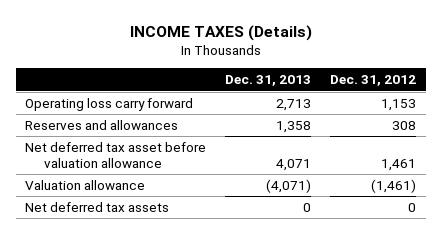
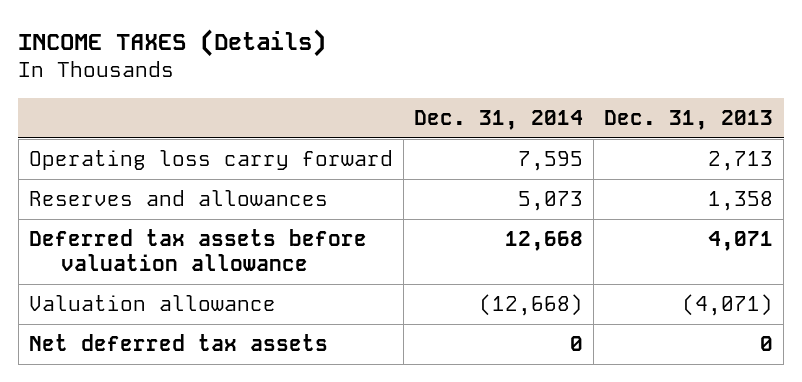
[330,75,417,87] Dec. 31, 2012 -> none
none -> [414,109,584,130] Dec. 31, 2014
[25,141,207,168] Net deferred tax asset before valuation allowance -> [28,229,367,272] Deferred tax assets before valuation allowance

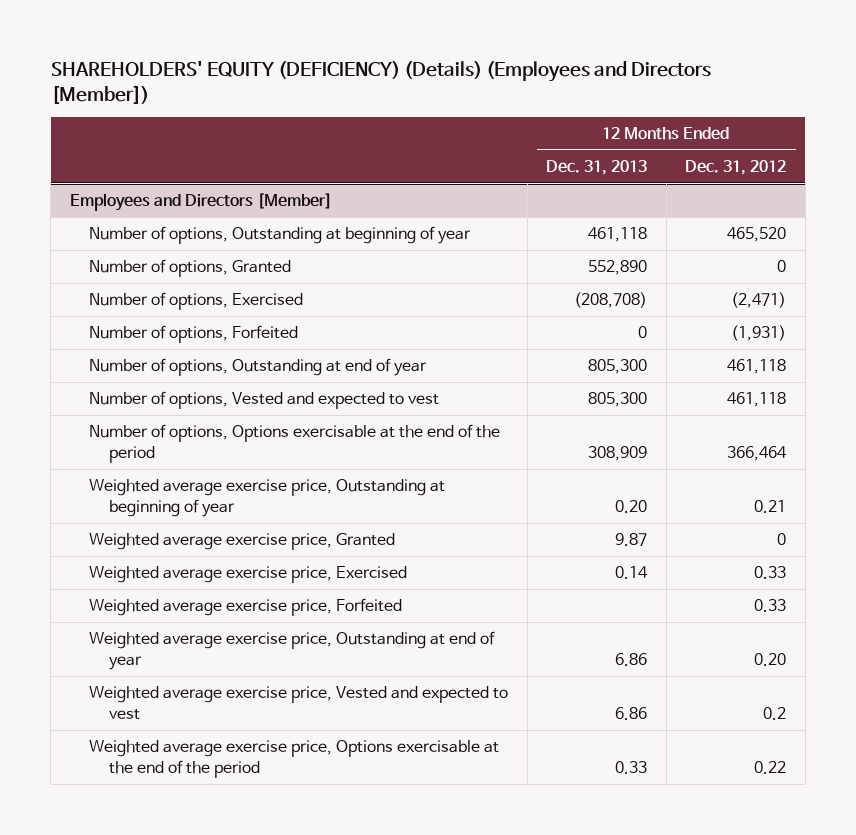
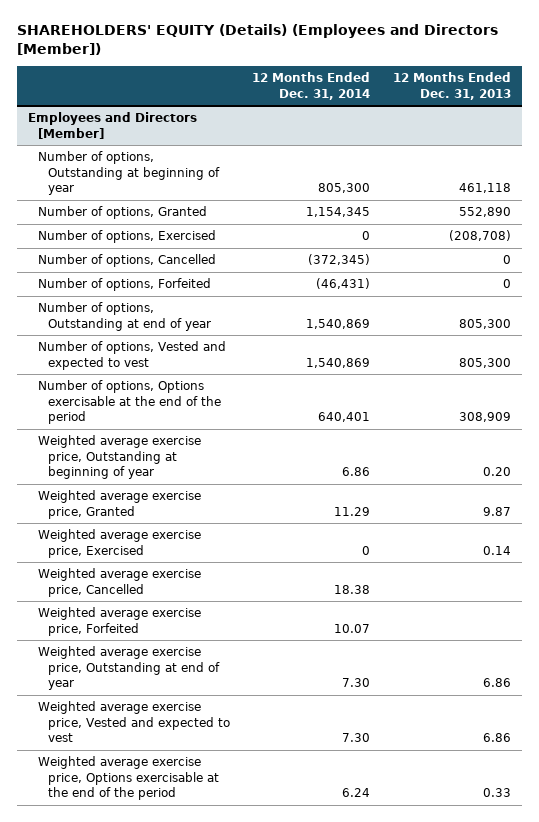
[50,60,711,104] SHAREHOLDERS' EQUITY (DEFICIENCY) (Details) (Employees and Directors [Member]) -> [16,24,498,56] SHAREHOLDERS' EQUITY (Details) (Employees and Directors [Member])
[685,160,787,176] Dec. 31, 2012 -> none
none -> [252,72,371,100] 12 Months Ended Dec. 31, 2014
none -> [38,254,217,268] Number of options, Cancelled
none -> [38,568,202,597] Weighted average exercise price, Cancelled

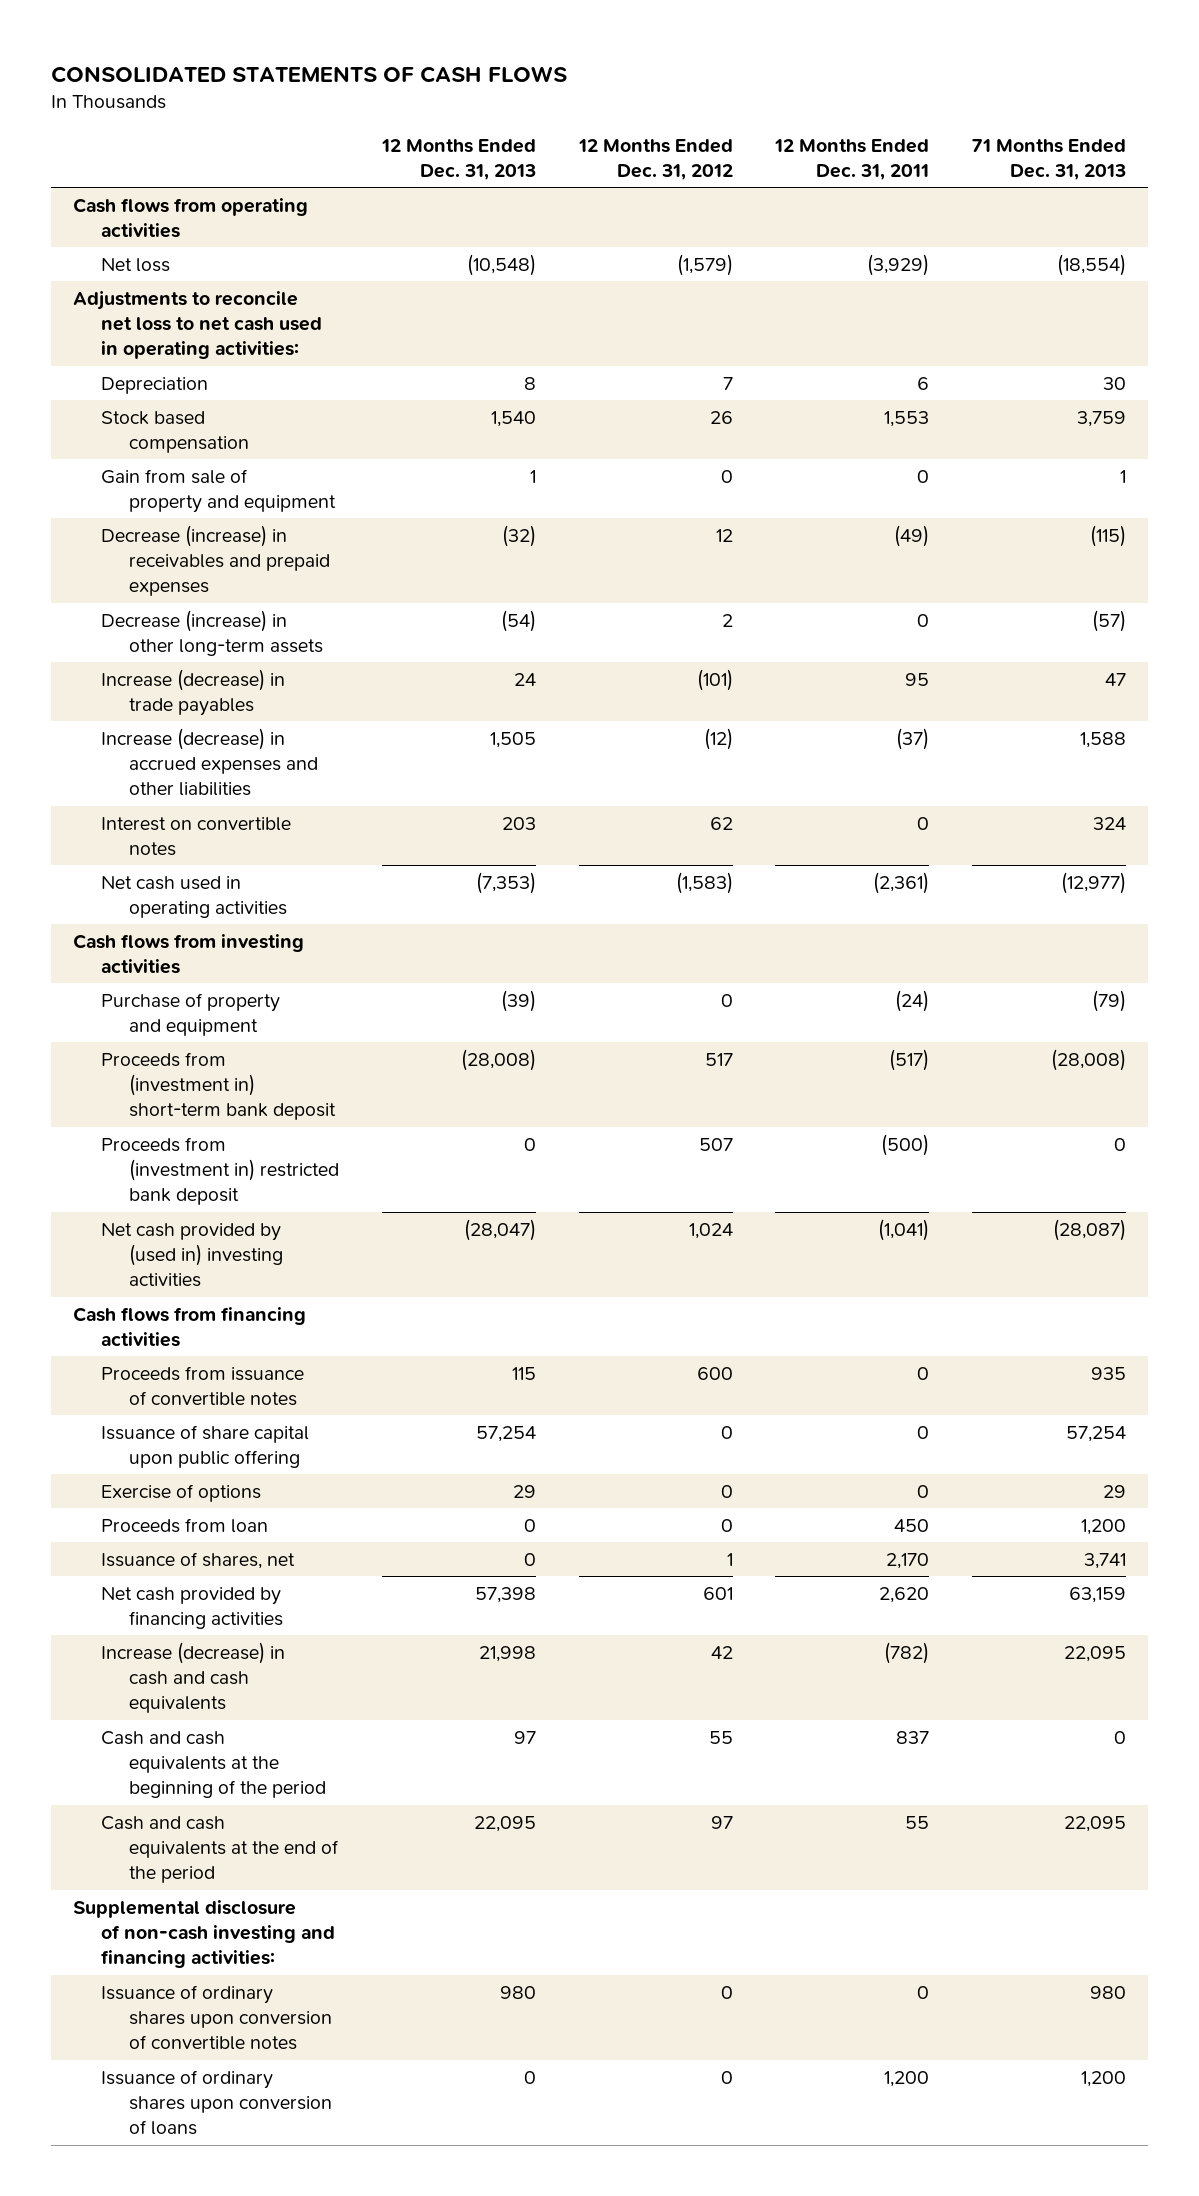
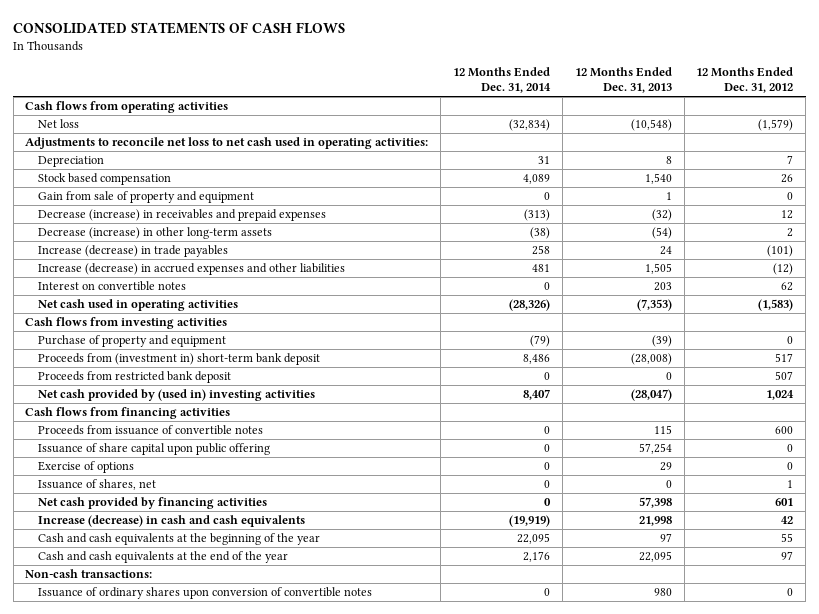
[774,138,930,180] 12 Months Ended Dec. 31, 2011 -> none
[972,138,1127,180] 71 Months Ended Dec. 31, 2013 -> none
none -> [453,66,552,94] 12 Months Ended Dec. 31, 2014
[100,1136,340,1206] Proceeds from (investment in) restricted bank deposit -> [37,371,231,384] Proceeds from restricted bank deposit
[100,1517,268,1533] Proceeds from loan -> none
[100,1730,327,1799] Cash and cash equivalents at the beginning of the period -> [37,533,320,546] Cash and cash equivalents at the beginning of the year
[100,1815,340,1884] Cash and cash equivalents at the end of the period -> [37,551,288,564] Cash and cash equivalents at the end of the year
[72,1899,335,1969] Supplemental disclosure of non-cash investing and financing activities: -> [25,569,153,579] Non-cash transactions:
[100,2069,333,2136] Issuance of ordinary shares upon conversion of loans -> none

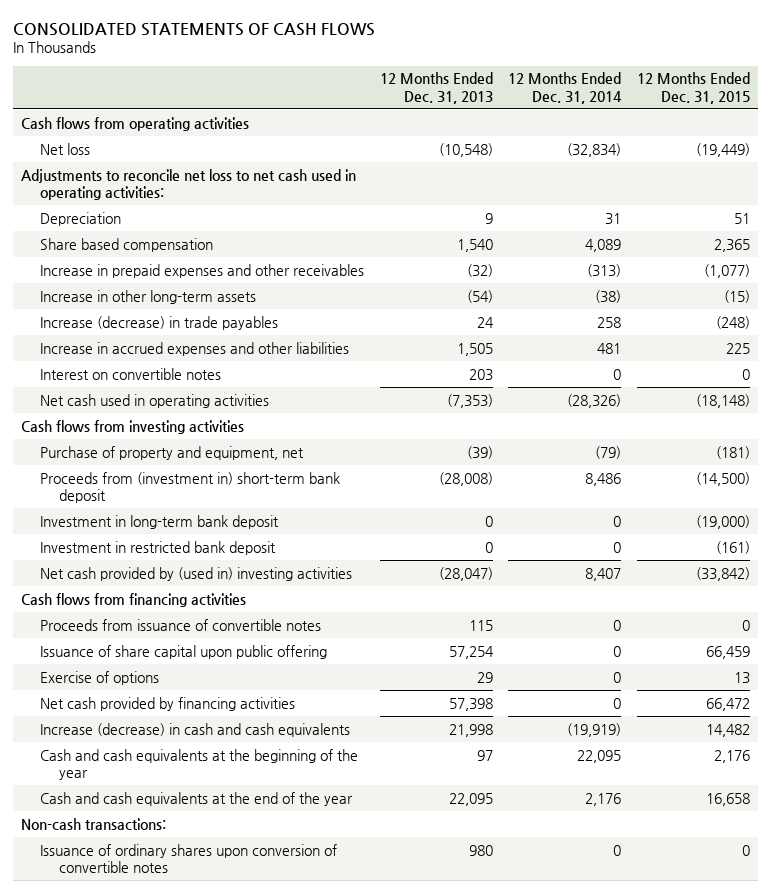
[696,66,794,94] 12 Months Ended Dec. 31, 2012 -> none
none -> [637,72,751,104] 12 Months Ended Dec. 31, 2015
[37,191,254,204] Gain from sale of property and equipment -> none
[665,156,672,165] 8 -> [484,212,493,224] 9
[37,173,171,186] Stock based compensation -> [39,237,213,252] Share based compensation
[37,209,326,222] Decrease (increase) in receivables and prepaid expenses -> [39,263,364,278] Increase in prepaid expenses and other receivables
[37,227,272,240] Decrease (increase) in other long-term assets -> [39,289,256,304] Increase in other long-term assets
[37,263,345,276] Increase (decrease) in accrued expenses and other liabilities -> [39,341,349,356] Increase in accrued expenses and other liabilities
[37,335,226,348] Purchase of property and equipment -> [39,445,304,460] Purchase of property and equipment, net
[37,371,231,384] Proceeds from restricted bank deposit -> none
none -> [39,514,279,529] Investment in long-term bank deposit
none -> [39,540,276,555] Investment in restricted bank deposit
[37,479,156,491] Issuance of shares, net -> none

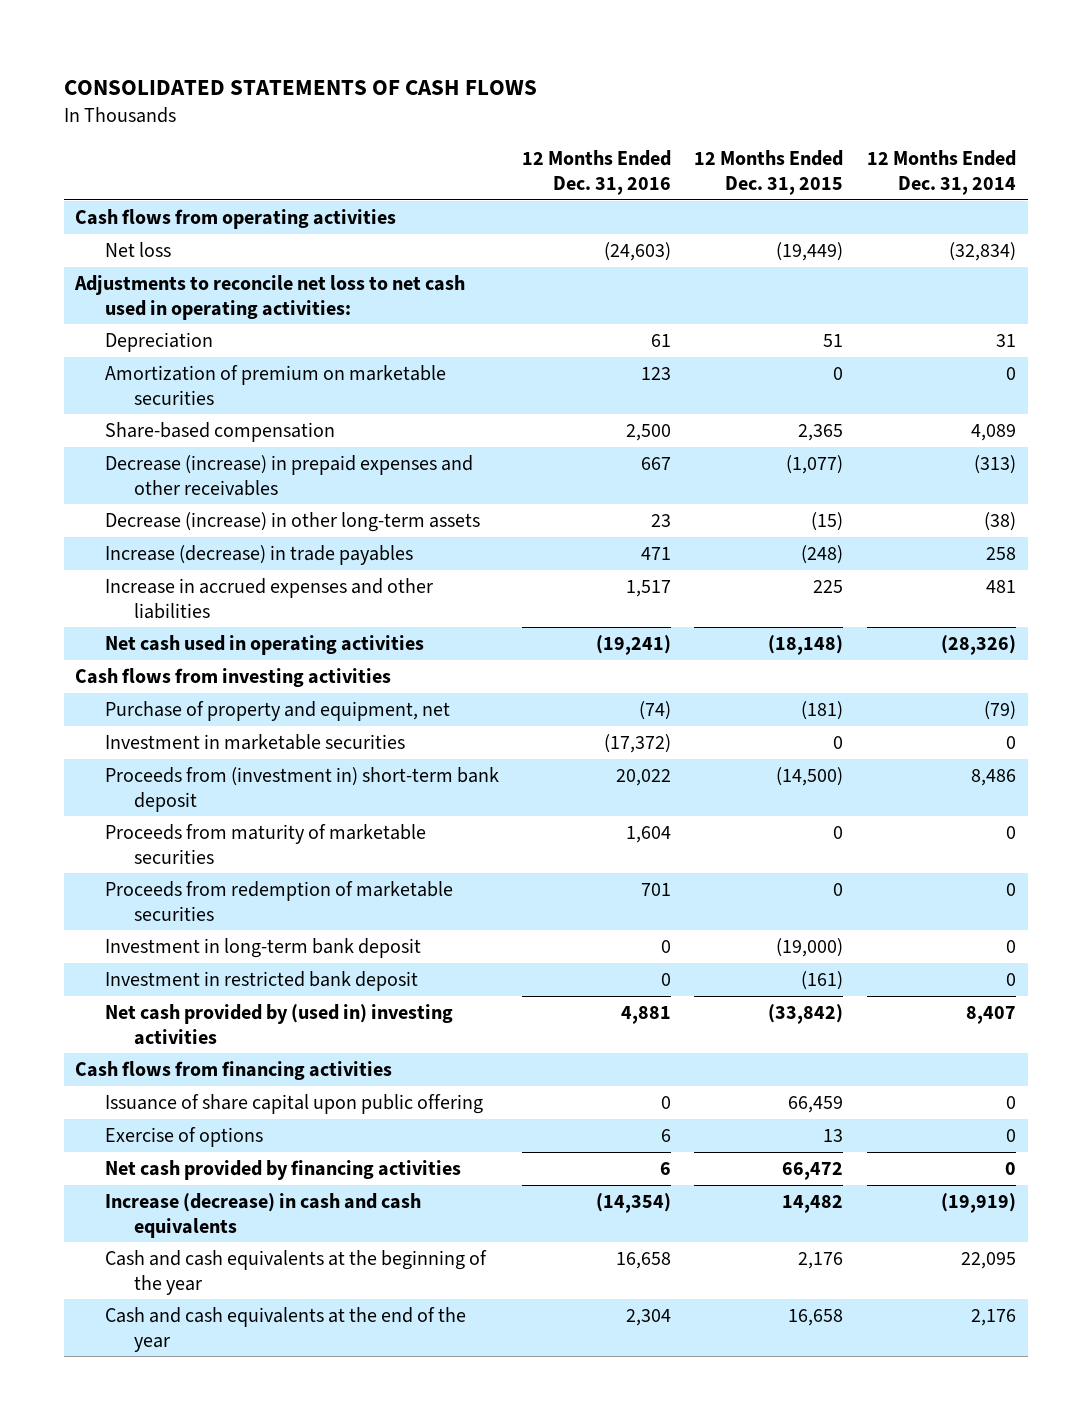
[379,72,493,104] 12 Months Ended Dec. 31, 2013 -> none
none -> [521,150,671,196] 12 Months Ended Dec. 31, 2016
none -> [104,365,446,405] Amortization of premium on marketable securities
[39,237,213,252] Share based compensation -> [104,422,335,443] Share-based compensation
[39,263,364,278] Increase in prepaid expenses and other receivables -> [104,455,473,496] Decrease (increase) in prepaid expenses and other receivables
[39,289,256,304] Increase in other long-term assets -> [104,512,480,533] Decrease (increase) in other long-term assets
[39,367,221,380] Interest on convertible notes -> none
none -> [104,734,405,751] Investment in marketable securities
none -> [104,824,426,864] Proceeds from maturity of marketable securities
none -> [104,881,453,921] Proceeds from redemption of marketable securities
[39,618,321,631] Proceeds from issuance of convertible notes -> none
[20,817,166,830] Non-cash transactions: -> none
[39,843,337,873] Issuance of ordinary shares upon conversion of convertible notes -> none

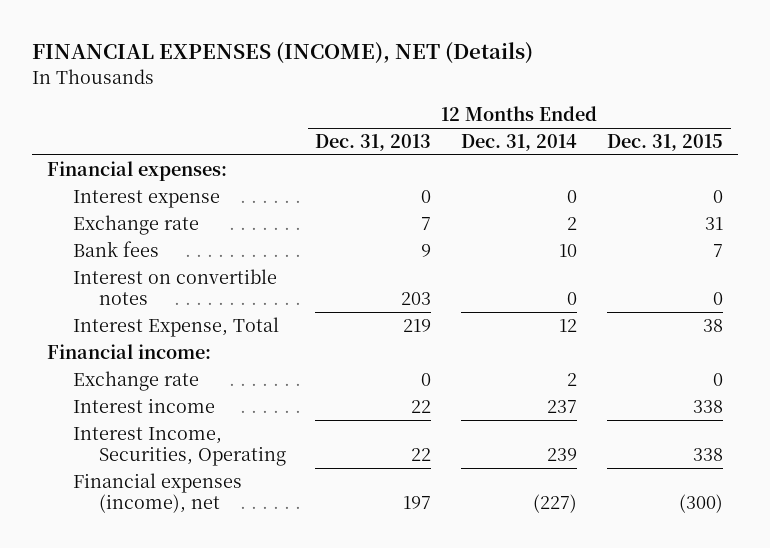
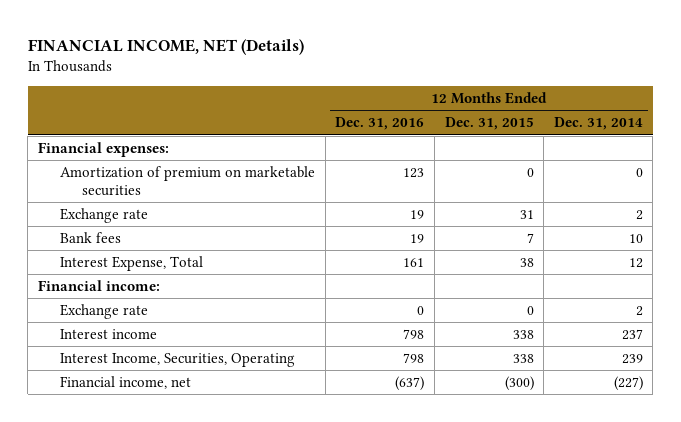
[31,42,533,65] FINANCIAL EXPENSES (INCOME), NET (Details) -> [27,38,304,55] FINANCIAL INCOME, NET (Details)
[315,133,432,151] Dec. 31, 2013 -> none
none -> [335,117,425,131] Dec. 31, 2016
[72,189,220,208] Interest expense -> none
none -> [60,166,316,196] Amortization of premium on marketable securities
[72,268,277,306] Interest on convertible notes -> none
[72,472,242,514] Financial expenses (income), net -> [60,376,192,390] Financial income, net

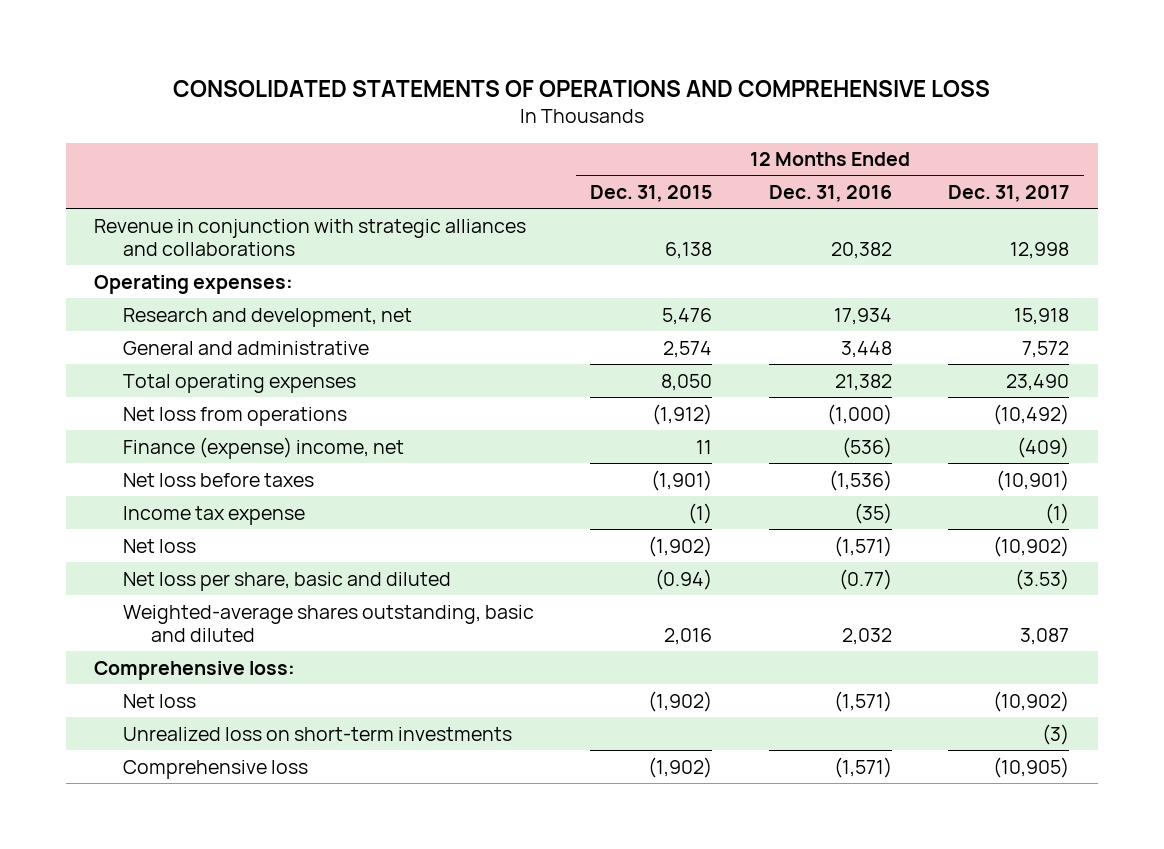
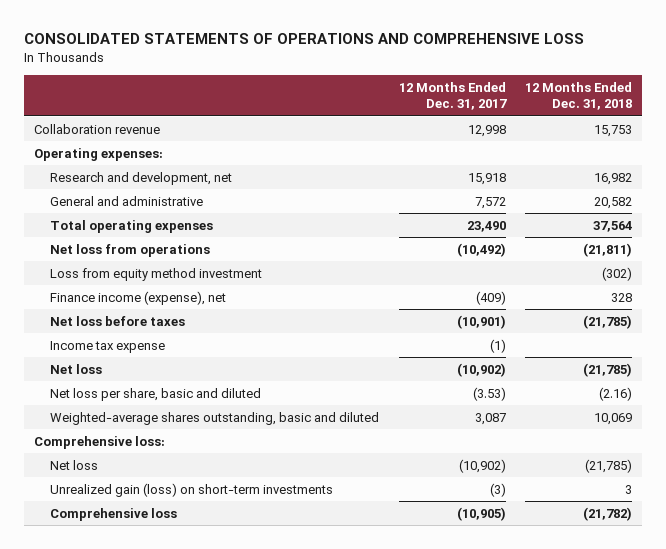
[590,184,713,202] Dec. 31, 2015 -> none
[768,184,892,202] Dec. 31, 2016 -> none
none -> [525,81,633,111] 12 Months Ended Dec. 31, 2018
[94,218,527,256] Revenue in conjunction with strategic alliances and collaborations -> [33,123,160,134] Collaboration revenue
none -> [49,267,262,281] Loss from equity method investment
[122,436,404,459] Finance (expense) income, net -> [49,290,226,305] Finance income (expense), net
[122,726,512,741] Unrealized loss on short-term investments -> [49,482,333,497] Unrealized gain (loss) on short-term investments

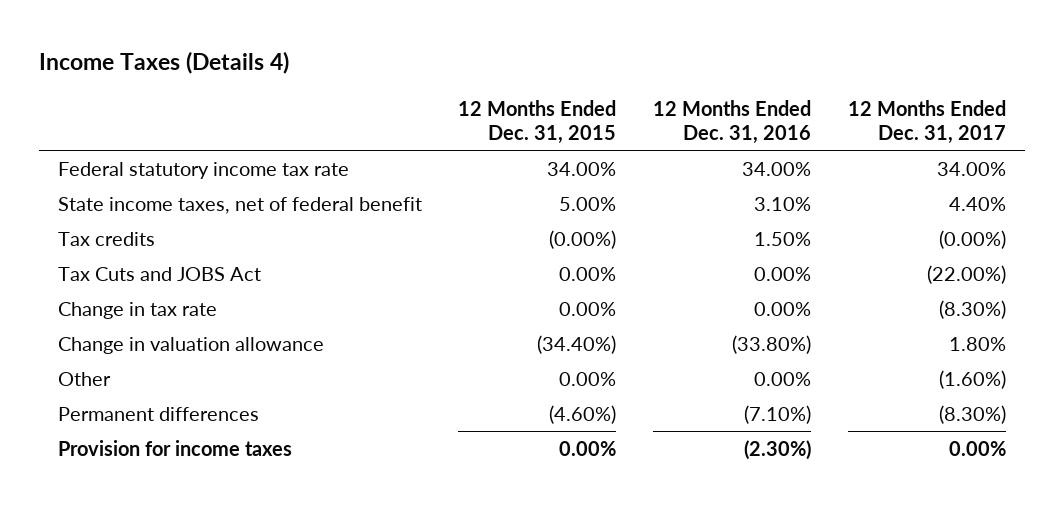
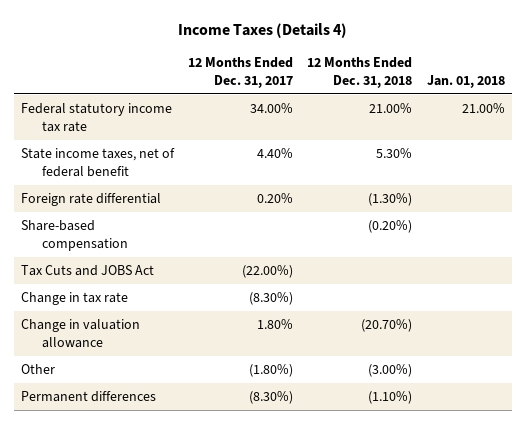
[458,99,617,144] 12 Months Ended Dec. 31, 2015 -> none
[653,99,812,144] 12 Months Ended Dec. 31, 2016 -> none
none -> [307,57,413,88] 12 Months Ended Dec. 31, 2018
none -> [426,74,505,88] Jan. 01, 2018
[57,231,155,246] Tax credits -> none
none -> [20,193,161,207] Foreign rate differential
none -> [20,220,129,251] Share-based compensation
[939,369,1007,389] (1.60%) -> [249,364,294,378] (1.80%)
[57,439,292,456] Provision for income taxes -> none

